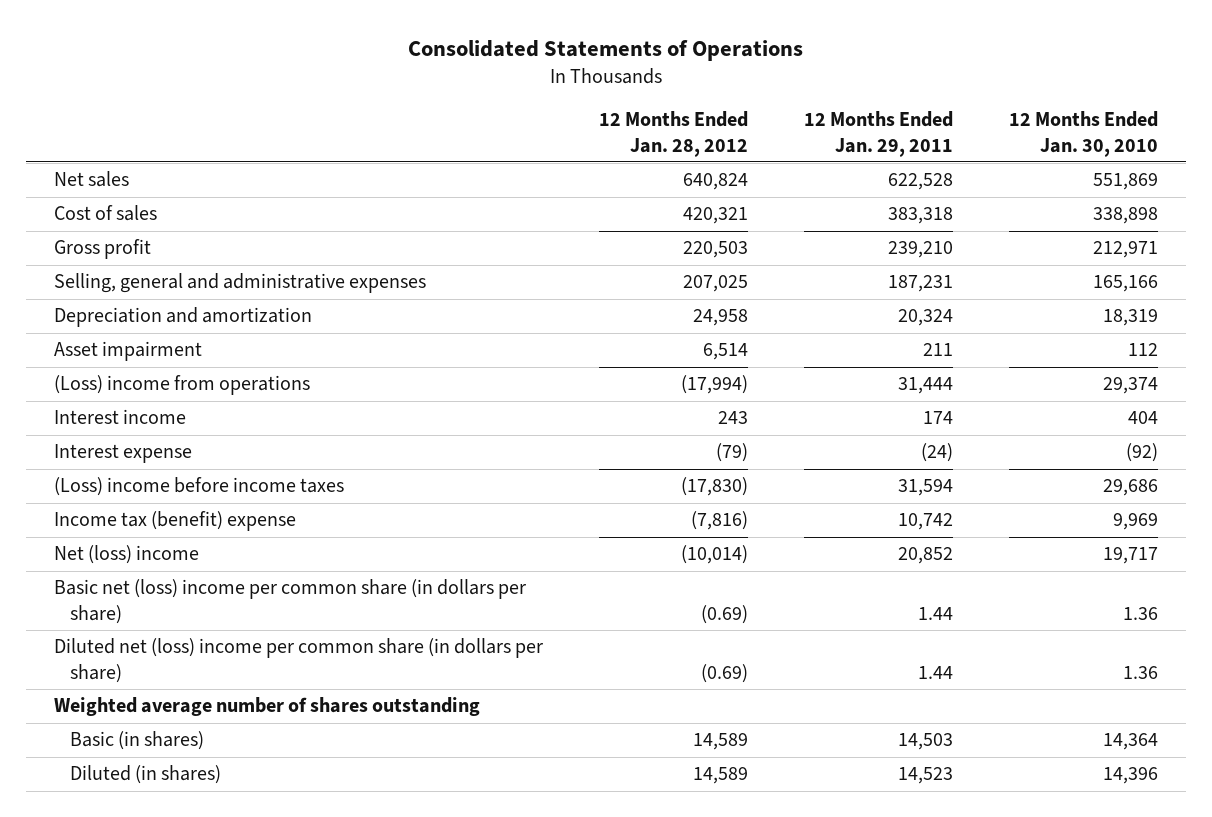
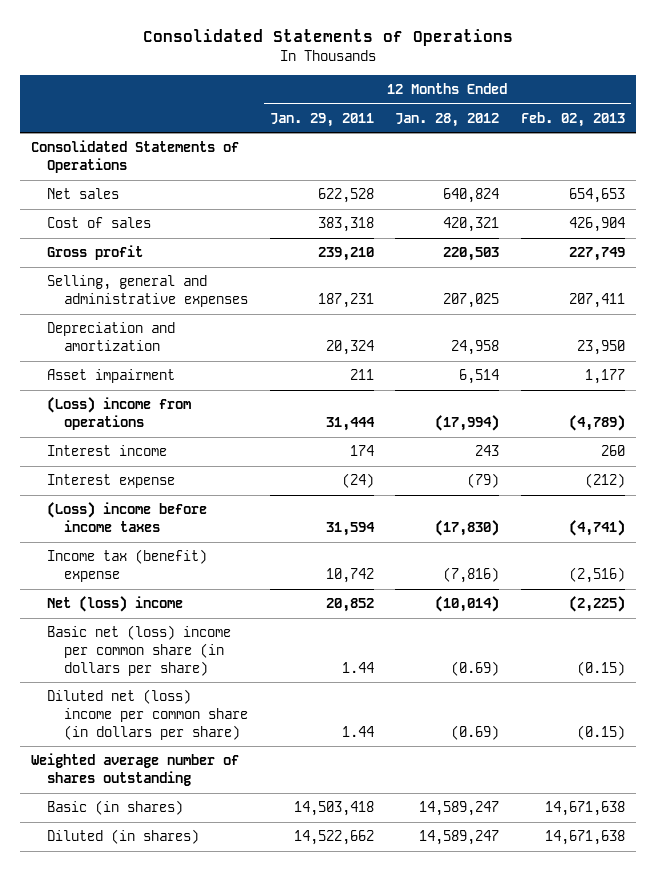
[1009,111,1159,157] 12 Months Ended Jan. 30, 2010 -> none
none -> [521,111,626,127] Feb. 02, 2013
none -> [30,140,239,174] Consolidated Statements of Operations
[692,733,748,751] 14,589 -> [419,801,500,817] 14,589,247
[898,733,954,751] 14,503 -> [293,801,374,817] 14,503,418
[692,767,748,785] 14,589 -> [419,830,500,846] 14,589,247
[898,767,954,785] 14,523 -> [293,830,374,846] 14,522,662

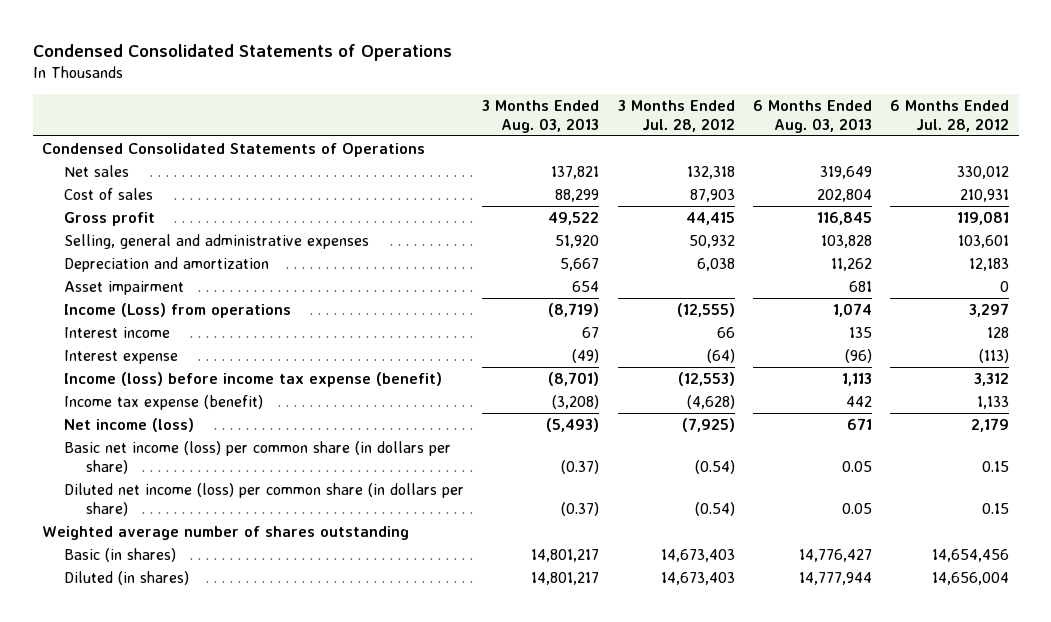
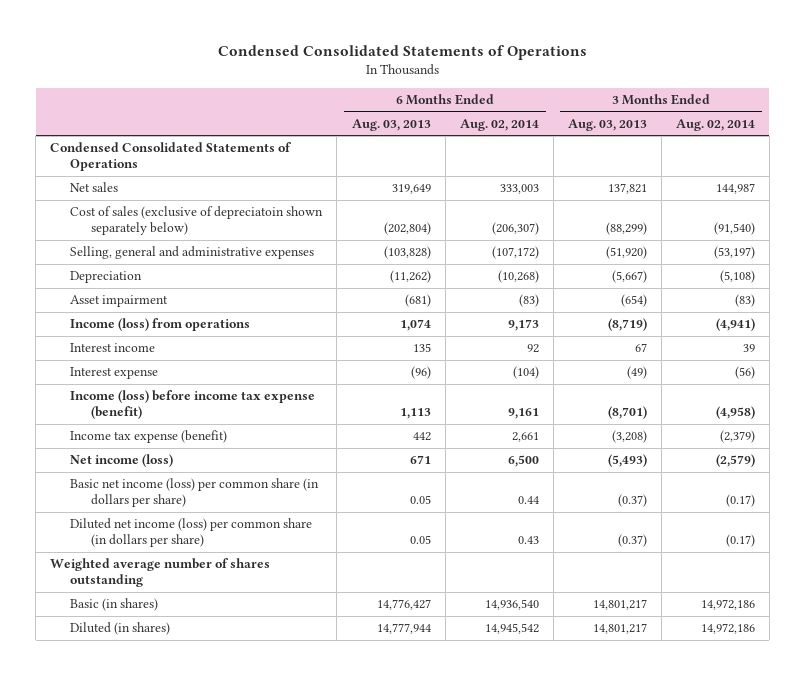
[617,100,735,132] 3 Months Ended Jul. 28, 2012 -> none
[890,100,1010,132] 6 Months Ended Jul. 28, 2012 -> none
none -> [459,118,539,131] Aug. 02, 2014
none -> [675,118,755,131] Aug. 02, 2014
[63,211,155,226] Gross profit -> none
[63,187,153,200] Cost of sales -> [70,206,324,236] Cost of sales (exclusive of depreciatoin shown separately below)
[555,188,600,202] 88,299 -> [605,222,647,236] (88,299)
[816,188,872,202] 202,804 -> [383,222,431,236] (202,804)
[555,234,600,248] 51,920 -> [605,246,647,260] (51,920)
[820,234,872,248] 103,828 -> [383,246,431,260] (103,828)
[63,256,269,272] Depreciation and amortization -> [70,271,143,284] Depreciation
[560,257,600,271] 5,667 -> [611,270,647,284] (5,667)
[830,257,872,271] 11,262 -> [389,270,431,284] (11,262)
[572,280,600,292] 654 -> [620,294,647,308] (654)
[848,280,872,292] 681 -> [404,294,431,308] (681)
[63,302,291,318] Income (Loss) from operations -> [70,318,251,332] Income (loss) from operations

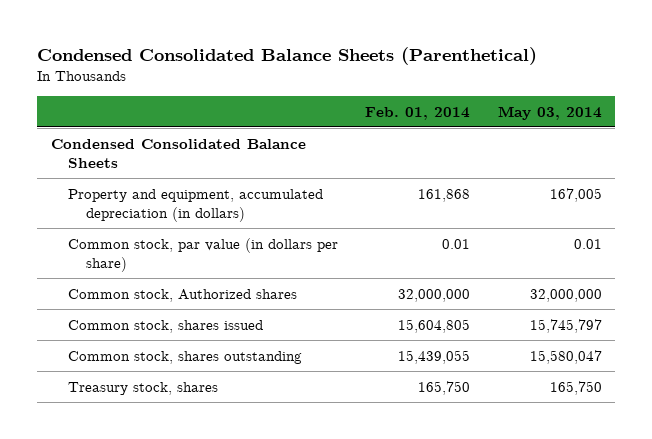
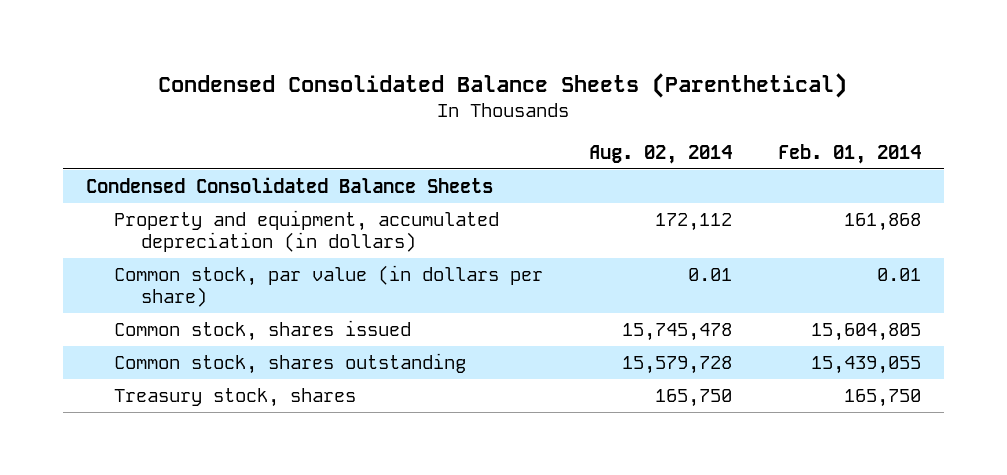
[497,105,602,120] May 03, 2014 -> none
none -> [588,144,732,164] Aug. 02, 2014
[68,288,298,302] Common stock, Authorized shares -> none

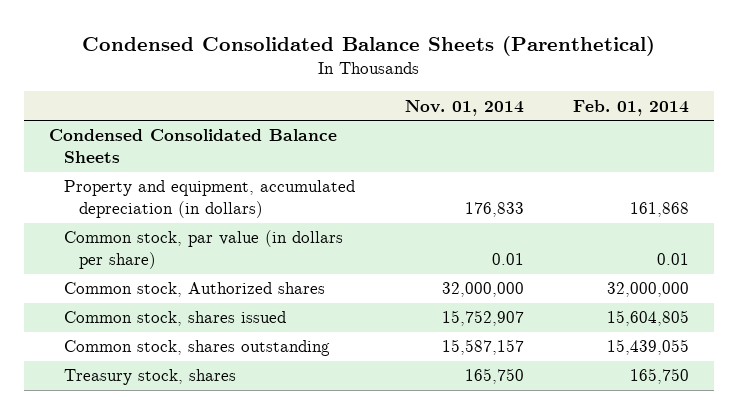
[588,144,732,164] Aug. 02, 2014 -> none
none -> [404,99,524,116] Nov. 01, 2014
none -> [64,282,326,298] Common stock, Authorized shares

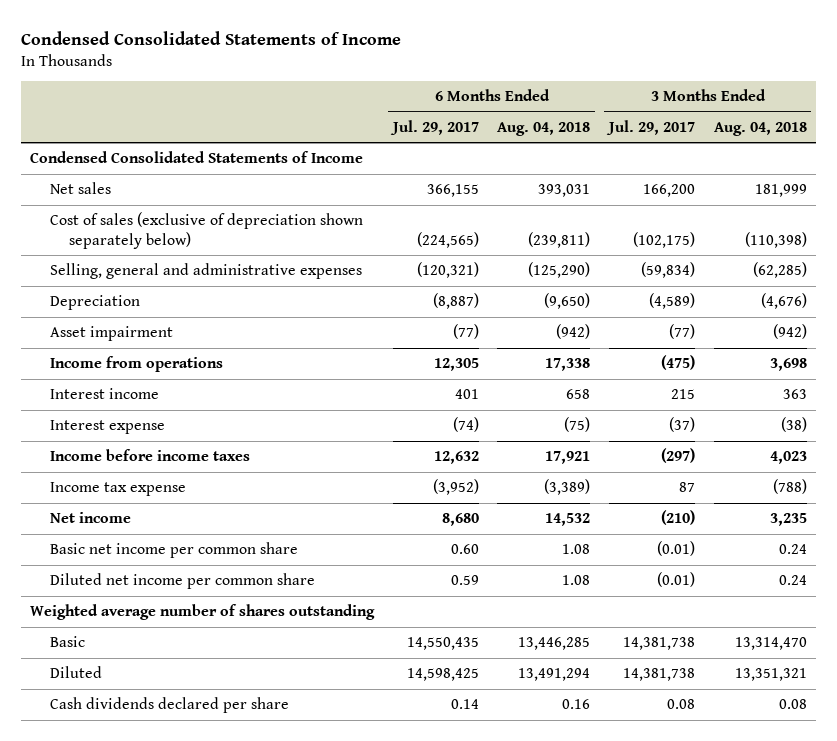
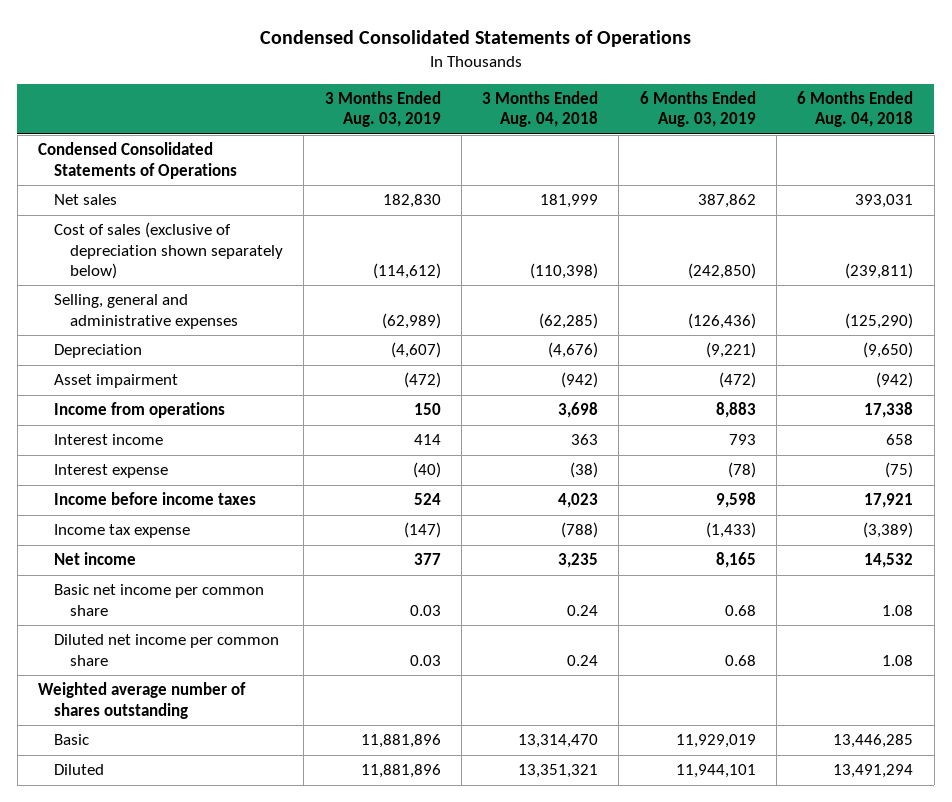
[20,30,401,45] Condensed Consolidated Statements of Income -> [259,29,691,47] Condensed Consolidated Statements of Operations
[389,119,479,135] Jul. 29, 2017 -> none
[606,119,696,135] Jul. 29, 2017 -> none
none -> [324,91,441,128] 3 Months Ended Aug. 03, 2019
none -> [639,91,756,128] 6 Months Ended Aug. 03, 2019
[30,151,364,164] Condensed Consolidated Statements of Income -> [38,142,238,179] Condensed Consolidated Statements of Operations
[49,697,289,714] Cash dividends declared per share -> none

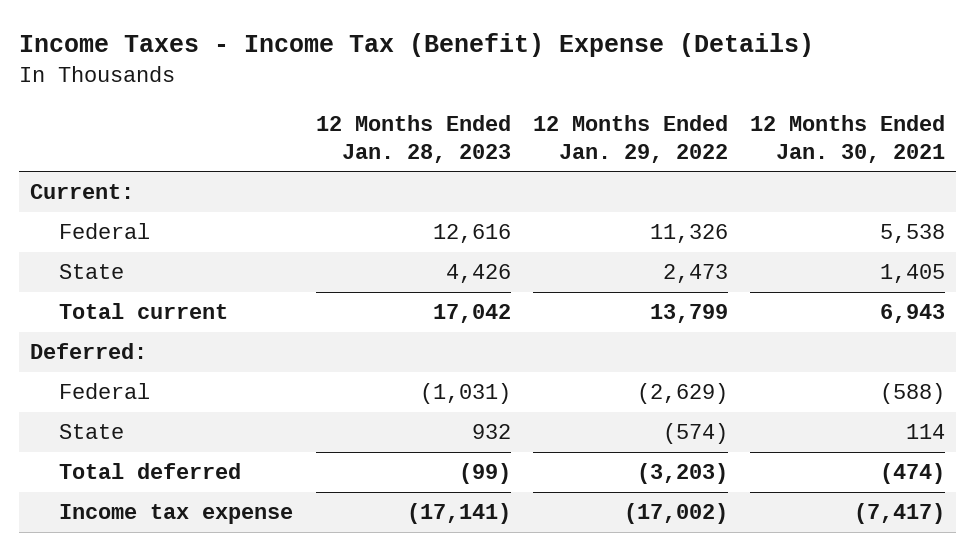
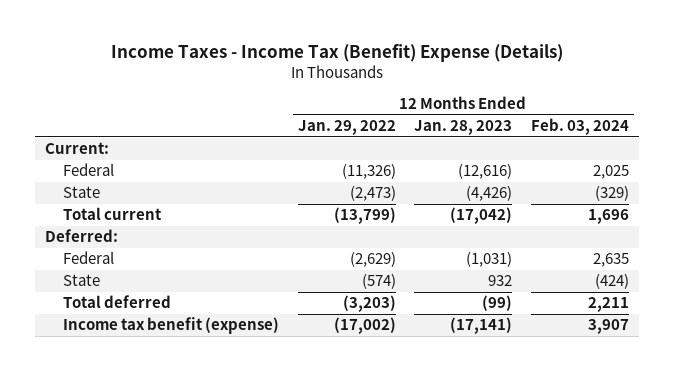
[750,114,946,163] 12 Months Ended Jan. 30, 2021 -> none
none -> [531,118,630,136] Feb. 03, 2024
[432,223,511,243] 12,616 -> [458,163,513,180] (12,616)
[649,223,728,243] 11,326 -> [341,163,396,180] (11,326)
[445,263,511,283] 4,426 -> [466,185,513,202] (4,426)
[662,263,728,283] 2,473 -> [349,185,396,202] (2,473)
[432,303,511,323] 17,042 -> [450,207,513,225] (17,042)
[649,303,728,323] 13,799 -> [333,207,396,225] (13,799)
[59,503,294,524] Income tax expense -> [63,317,280,335] Income tax benefit (expense)

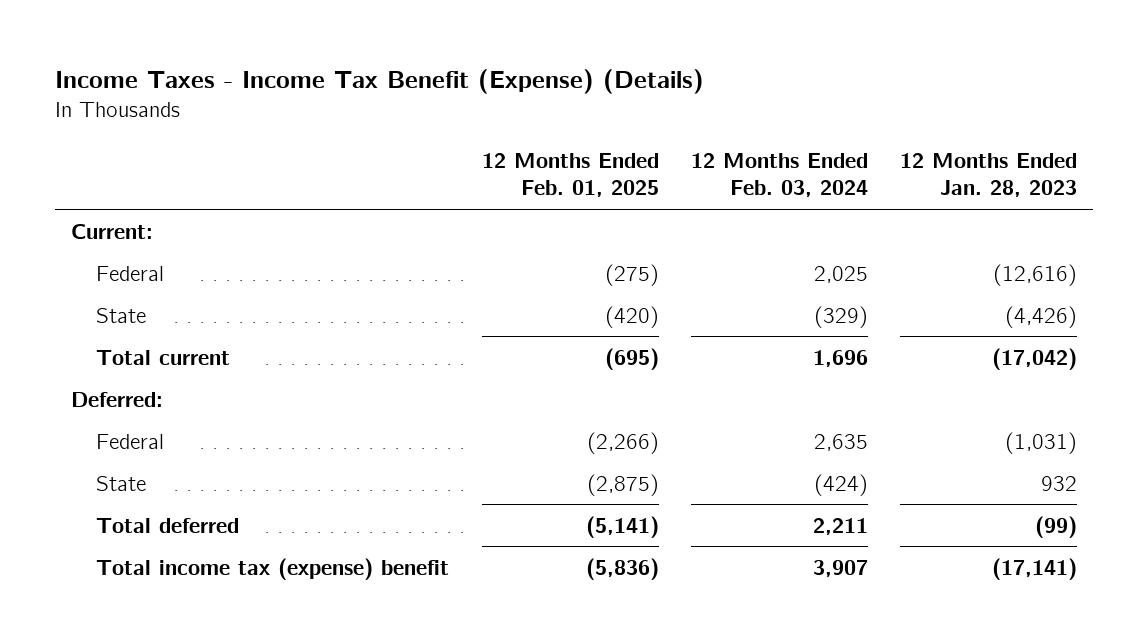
[110,44,563,63] Income Taxes - Income Tax (Benefit) Expense (Details) -> [54,69,704,95] Income Taxes - Income Tax Benefit (Expense) (Details)
[297,120,396,136] Jan. 29, 2022 -> none
none -> [481,152,659,198] 12 Months Ended Feb. 01, 2025
[63,317,280,335] Income tax benefit (expense) -> [96,557,450,580] Total income tax (expense) benefit

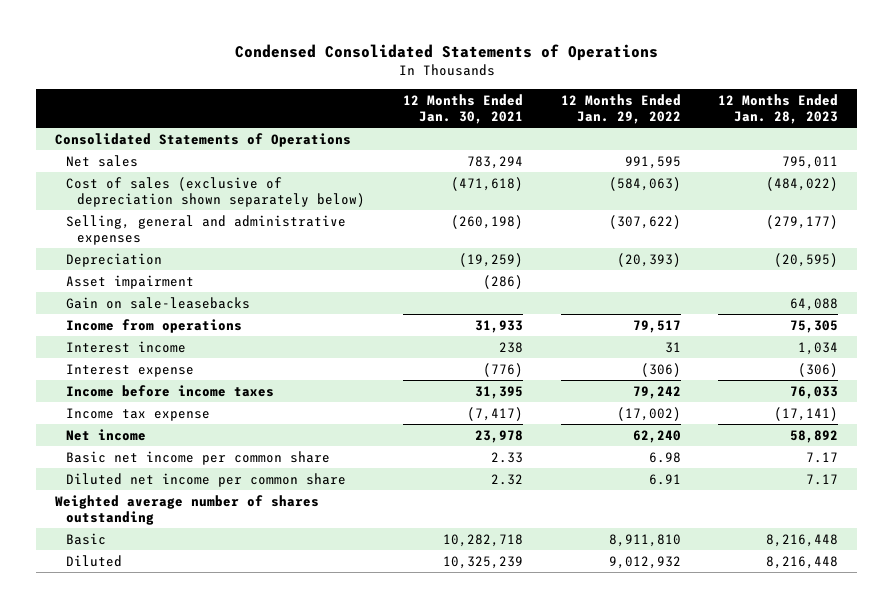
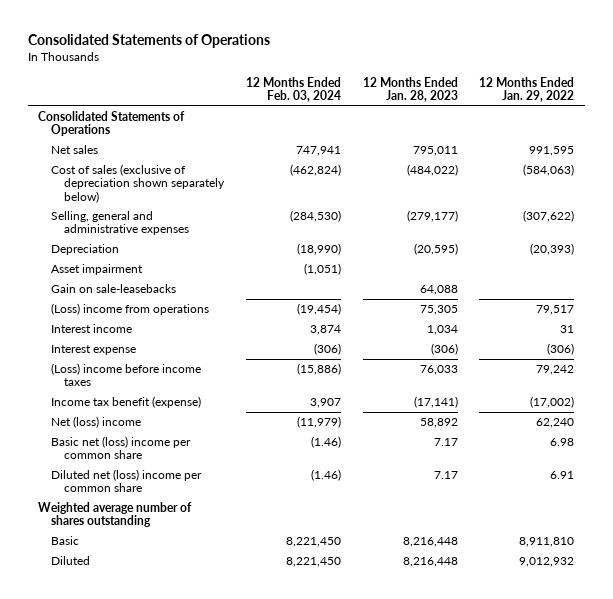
[234,44,658,62] Condensed Consolidated Statements of Operations -> [27,34,270,49] Consolidated Statements of Operations
[402,93,523,124] 12 Months Ended Jan. 30, 2021 -> none
none -> [245,76,341,103] 12 Months Ended Feb. 03, 2024
[66,318,243,333] Income from operations -> [51,302,210,315] (Loss) income from operations
[66,384,275,397] Income before income taxes -> [51,362,202,387] (Loss) income before income taxes
[66,407,211,421] Income tax expense -> [51,395,202,408] Income tax benefit (expense)
[66,428,147,441] Net income -> [51,415,142,428] Net (loss) income
[66,450,331,465] Basic net income per common share -> [51,435,192,460] Basic net (loss) income per common share
[66,472,347,487] Diluted net income per common share -> [51,468,203,493] Diluted net (loss) income per common share

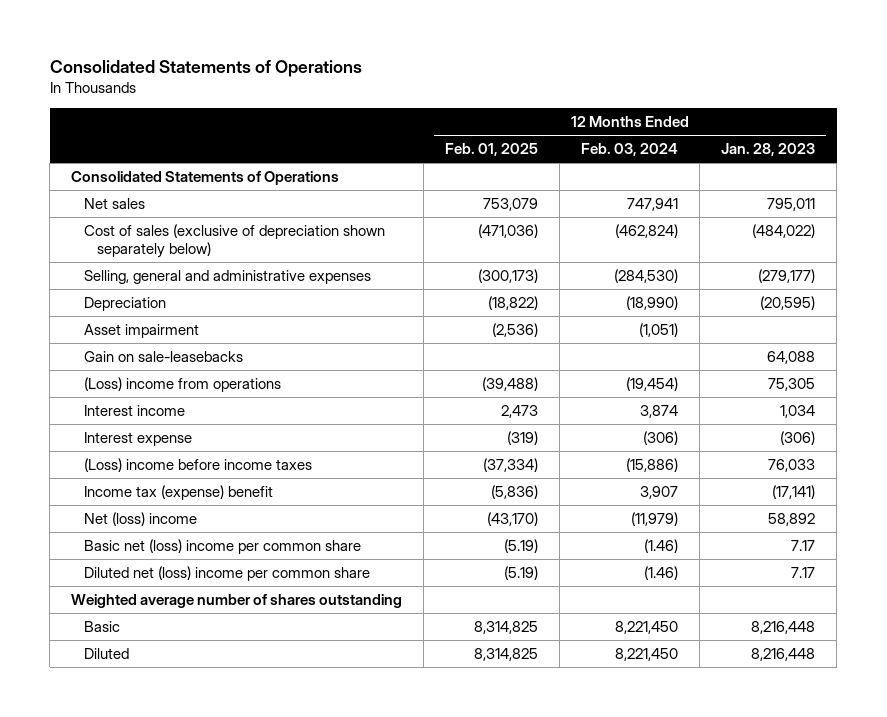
[479,76,575,103] 12 Months Ended Jan. 29, 2022 -> none
none -> [445,143,539,157] Feb. 01, 2025
[51,395,202,408] Income tax benefit (expense) -> [83,484,273,500] Income tax (expense) benefit

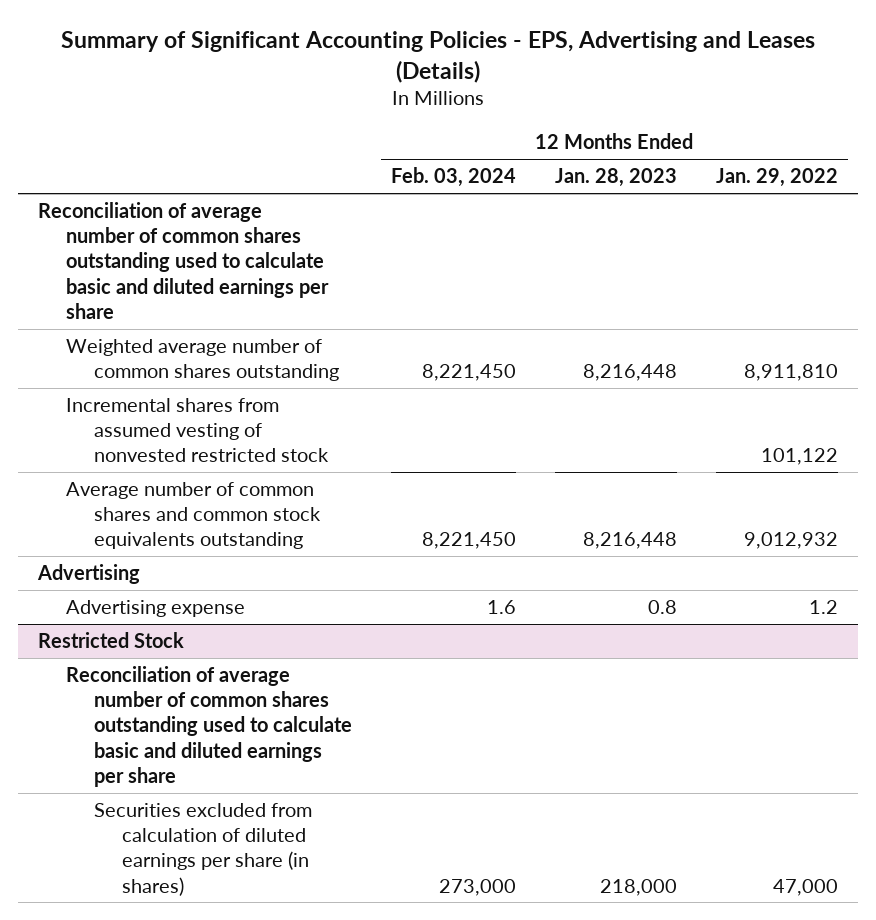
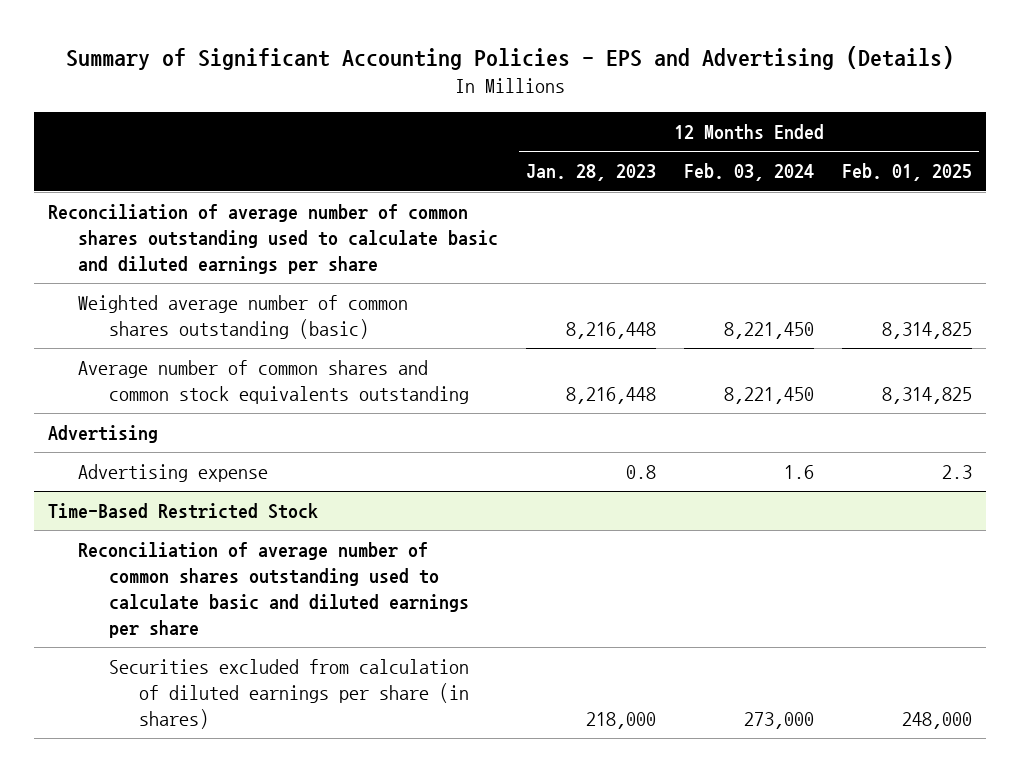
[60,31,815,83] Summary of Significant Accounting Policies - EPS, Advertising and Leases (Details) -> [65,45,954,70] Summary of Significant Accounting Policies - EPS and Advertising (Details)
[716,168,839,188] Jan. 29, 2022 -> none
none -> [842,163,973,182] Feb. 01, 2025
[65,398,329,463] Incremental shares from assumed vesting of nonvested restricted stock -> none
[65,339,339,382] Weighted average number of common shares outstanding -> [78,294,409,339] Weighted average number of common shares outstanding (basic)
[37,632,184,649] Restricted Stock -> [47,502,318,519] Time-Based Restricted Stock

